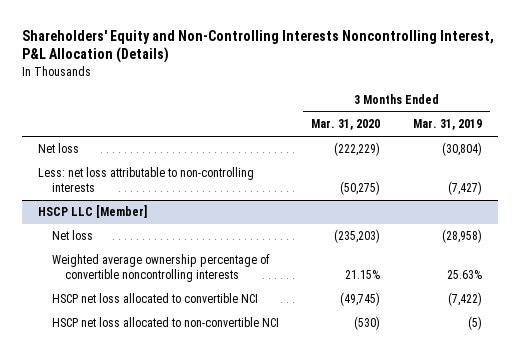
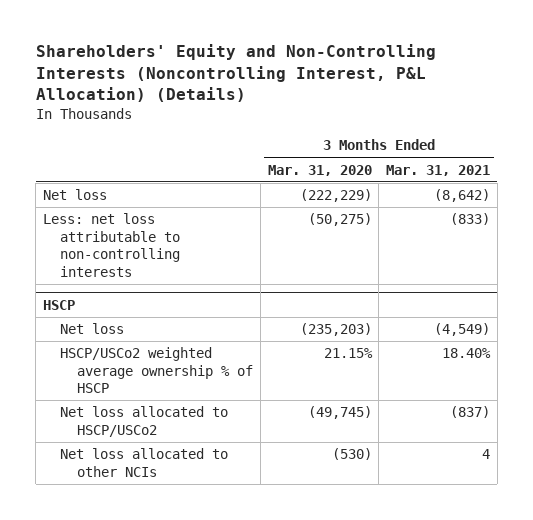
[21,29,494,64] Shareholders' Equity and Non-Controlling Interests Noncontrolling Interest, P&L Allocation (Details) -> [35,44,436,103] Shareholders' Equity and Non-Controlling Interests (Noncontrolling Interest, P&L Allocation) (Details)
[413,119,483,131] Mar. 31, 2019 -> none
none -> [386,164,491,176] Mar. 31, 2021
[38,205,148,219] HSCP LLC [Member] -> [42,299,75,310] HSCP
[51,254,270,283] Weighted average ownership percentage of convertible noncontrolling interests -> [60,347,254,394] HSCP/USCo2 weighted average ownership % of HSCP
[51,293,258,304] HSCP net loss allocated to convertible NCI -> [60,406,229,437] Net loss allocated to HSCP/USCo2
[51,317,279,328] HSCP net loss allocated to non-convertible NCI -> [60,448,229,477] Net loss allocated to other NCIs

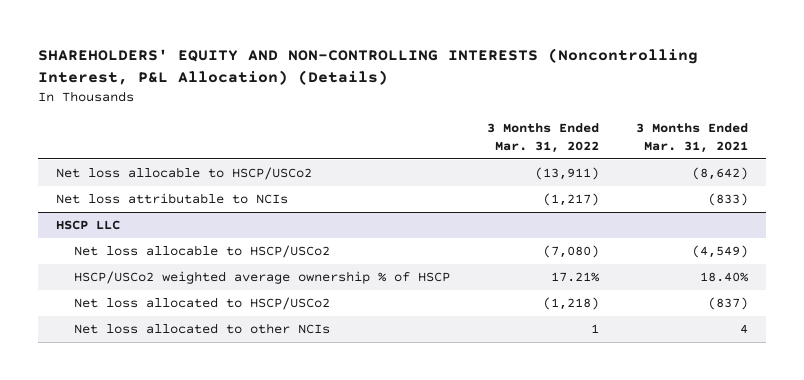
[35,44,436,103] Shareholders' Equity and Non-Controlling Interests (Noncontrolling Interest, P&L Allocation) (Details) -> [37,47,698,85] SHAREHOLDERS' EQUITY AND NON-CONTROLLING INTERESTS (Noncontrolling Interest, P&L Allocation) (Details)
[267,164,372,176] Mar. 31, 2020 -> none
none -> [486,123,599,154] 3 Months Ended Mar. 31, 2022
[42,189,107,201] Net loss -> [56,167,313,181] Net loss allocable to HSCP/USCo2
[42,213,181,277] Less: net loss attributable to non-controlling interests -> [56,193,289,205] Net loss attributable to NCIs
[42,299,75,310] HSCP -> [56,220,121,231] HSCP LLC
[60,323,125,335] Net loss -> [73,245,330,259] Net loss allocable to HSCP/USCo2

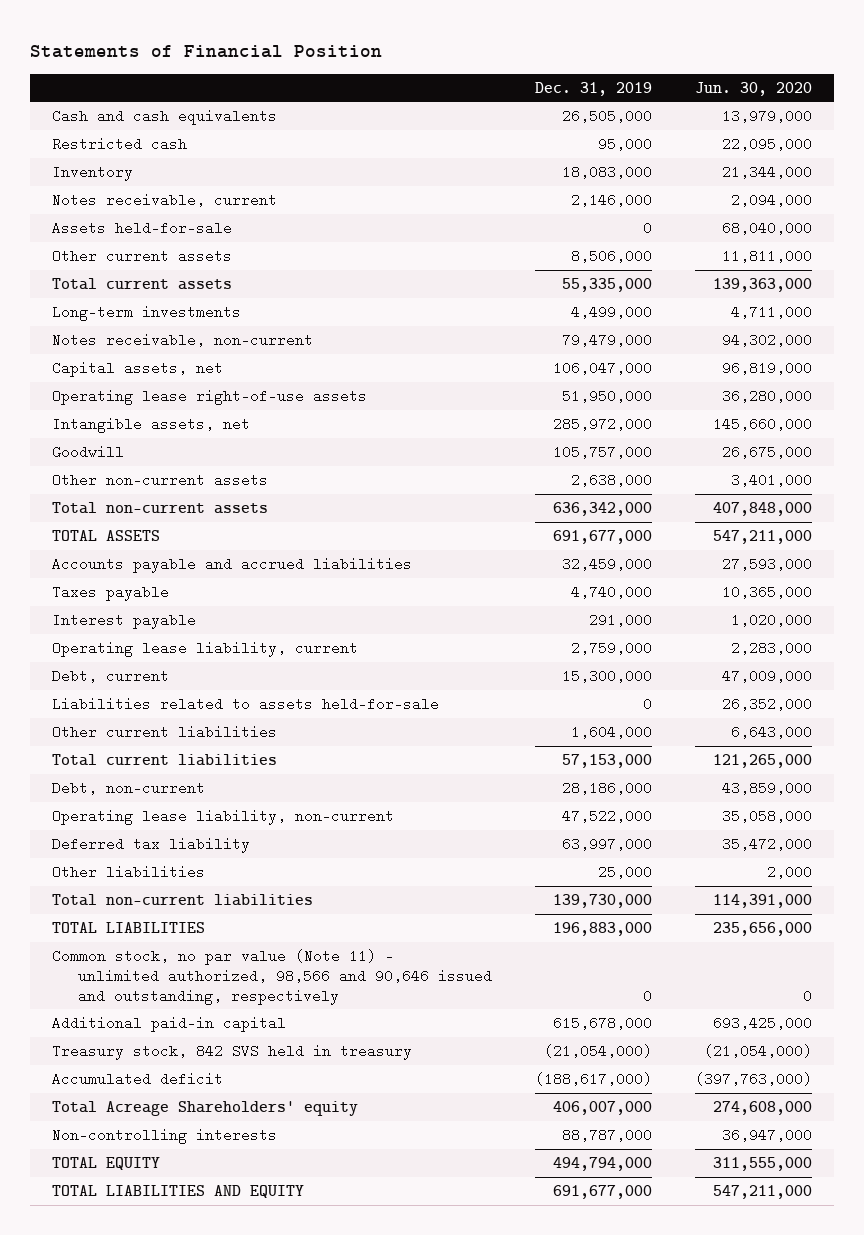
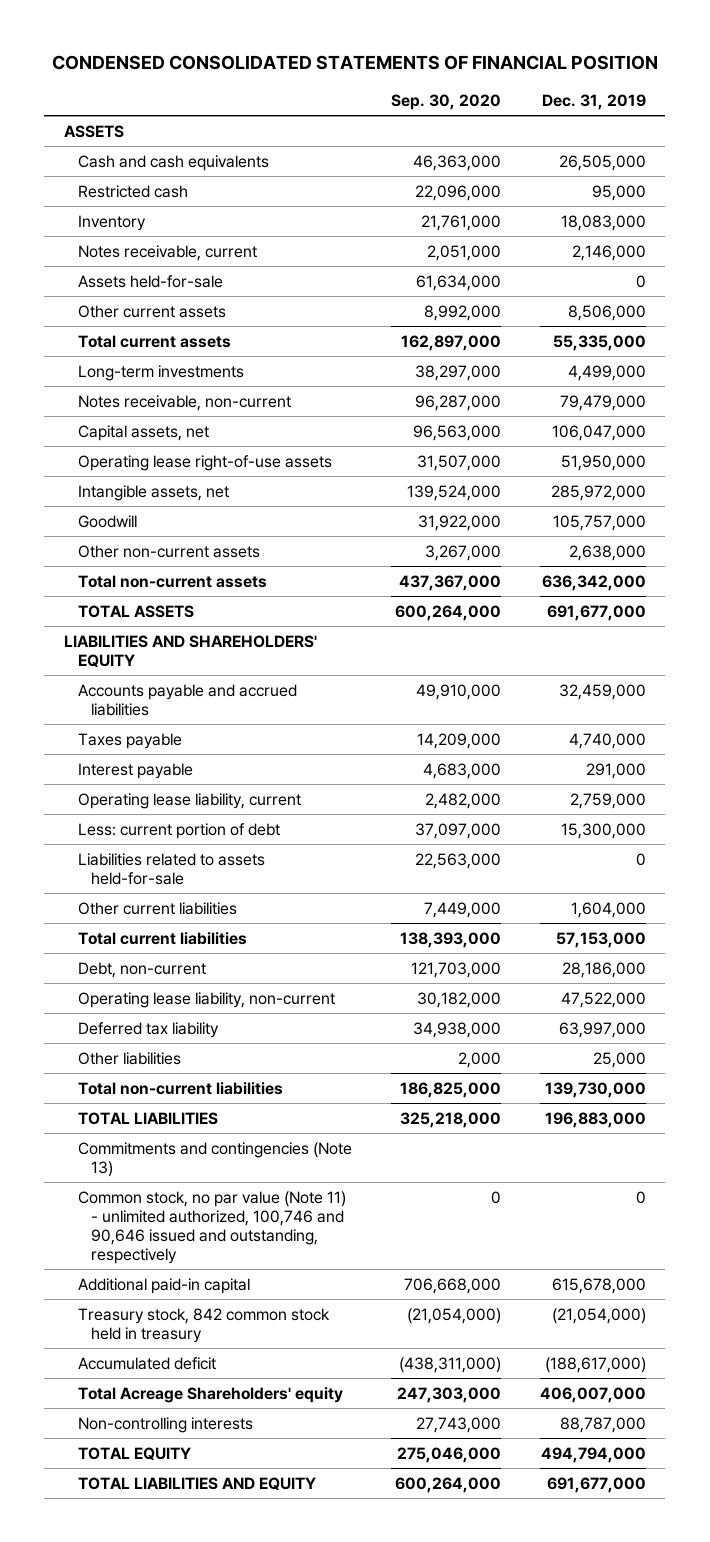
[29,44,382,58] Statements of Financial Position -> [51,55,658,71] CONDENSED CONSOLIDATED STATEMENTS OF FINANCIAL POSITION
[695,81,813,96] Jun. 30, 2020 -> none
none -> [390,94,501,111] Sep. 30, 2020
none -> [63,124,124,138] ASSETS
none -> [63,634,317,667] LIABILITIES AND SHAREHOLDERS' EQUITY
[51,668,169,683] Debt, current -> [77,822,280,839] Less: current portion of debt
none -> [77,1141,352,1177] Commitments and contingencies (Note 13)
[51,948,492,1005] Common stock, no par value (Note 11) - unlimited authorized, 98,566 and 90,646 issued and outstanding, respectively -> [77,1190,346,1264] Common stock, no par value (Note 11) - unlimited authorized, 100,746 and 90,646 issued and outstanding, respectively
[51,1043,412,1060] Treasury stock, 842 SVS held in treasury -> [77,1307,330,1343] Treasury stock, 842 common stock held in treasury

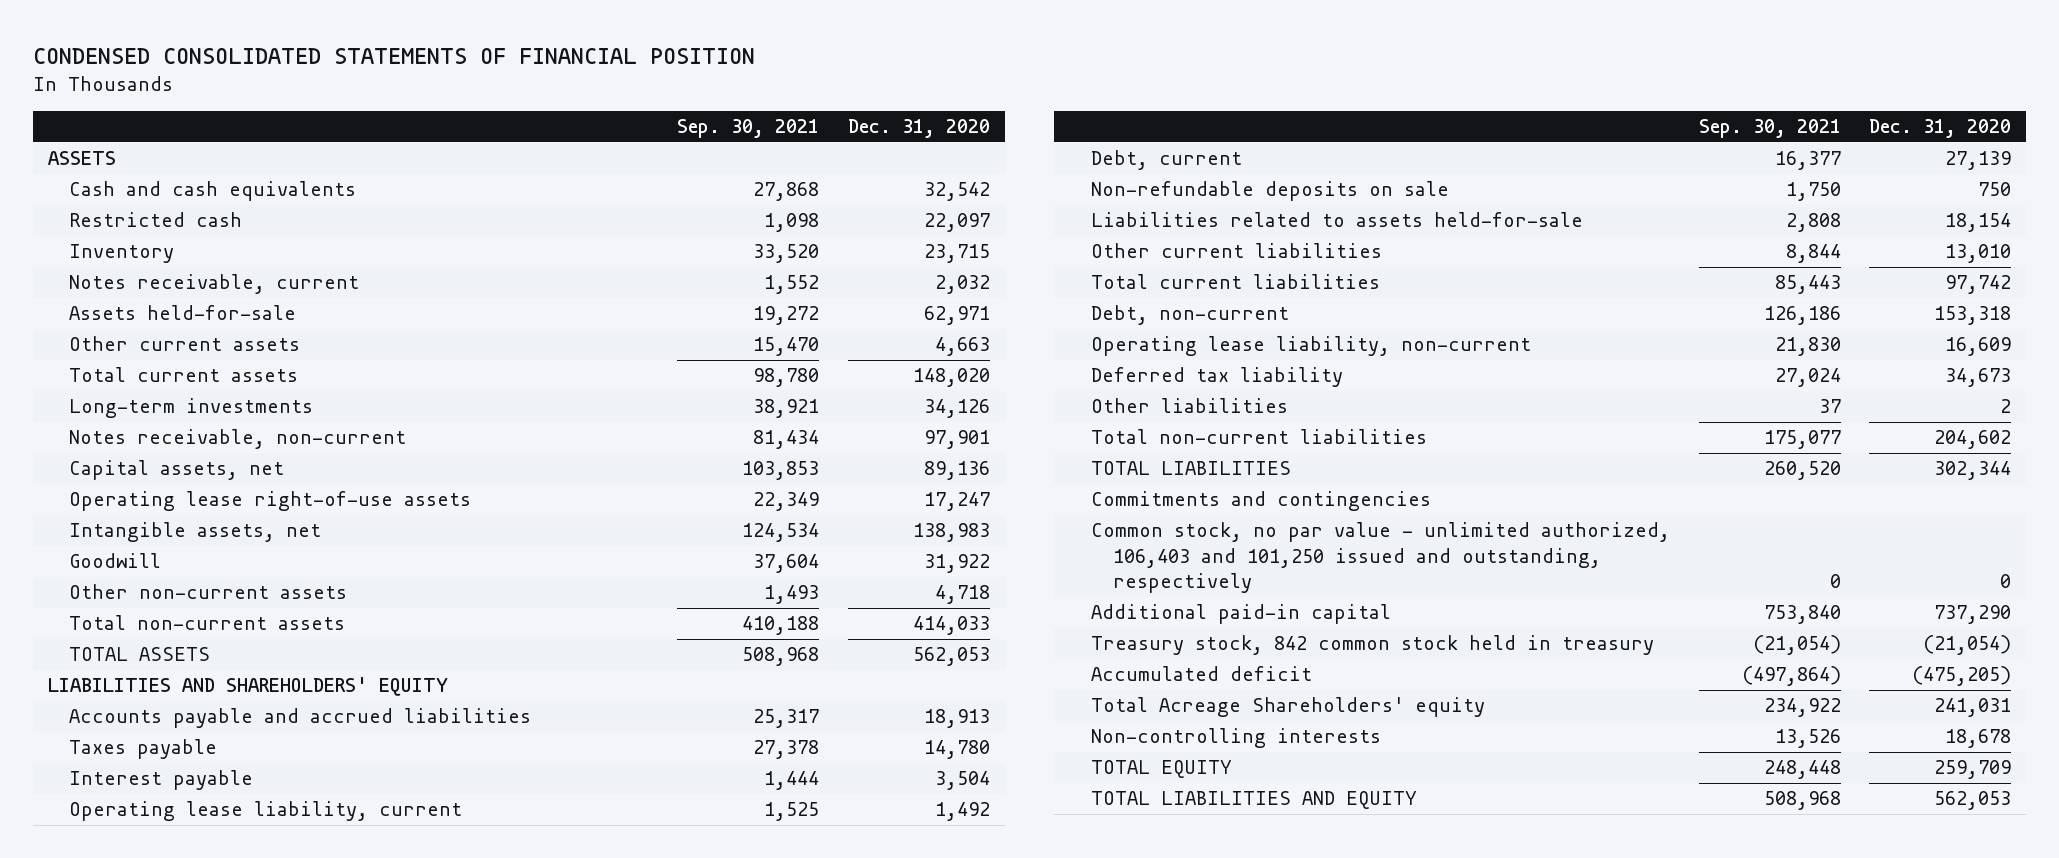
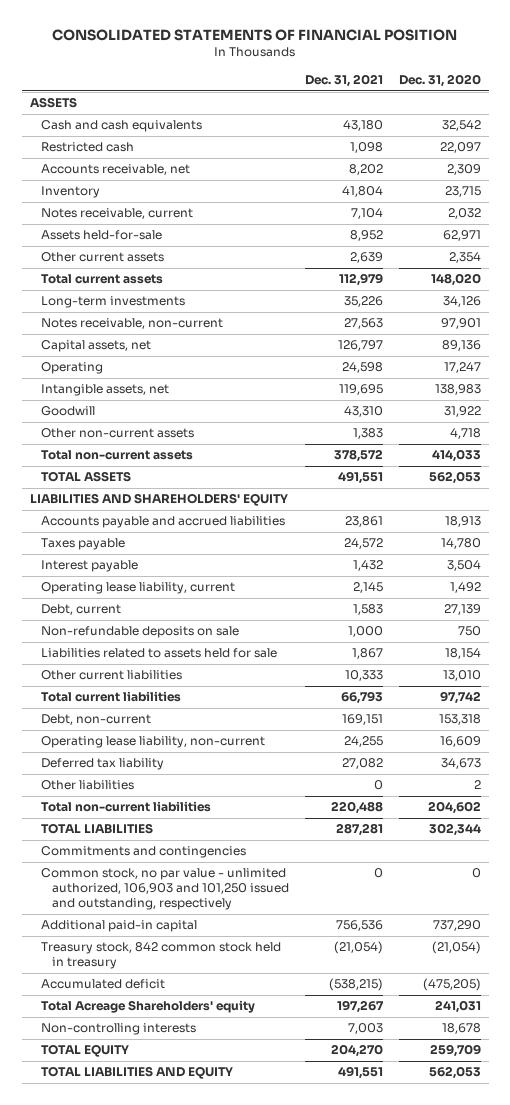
[33,48,756,65] CONDENSED CONSOLIDATED STATEMENTS OF FINANCIAL POSITION -> [52,29,458,42] CONSOLIDATED STATEMENTS OF FINANCIAL POSITION
[677,119,820,139] Sep. 30, 2021 -> none
none -> [304,73,383,87] Dec. 31, 2021
none -> [40,164,190,176] Accounts receivable, net
[935,337,991,357] 4,663 -> [448,252,481,264] 2,354
[69,491,472,512] Operating lease right-of-use assets -> [40,362,103,375] Operating
[1090,212,1583,228] Liabilities related to assets held-for-sale -> [40,648,277,659] Liabilities related to assets held for sale
[1090,522,1670,594] Common stock, no par value - unlimited authorized, 106,403 and 101,250 issued and outstanding, respectively -> [40,868,290,911] Common stock, no par value - unlimited authorized, 106,903 and 101,250 issued and outstanding, respectively

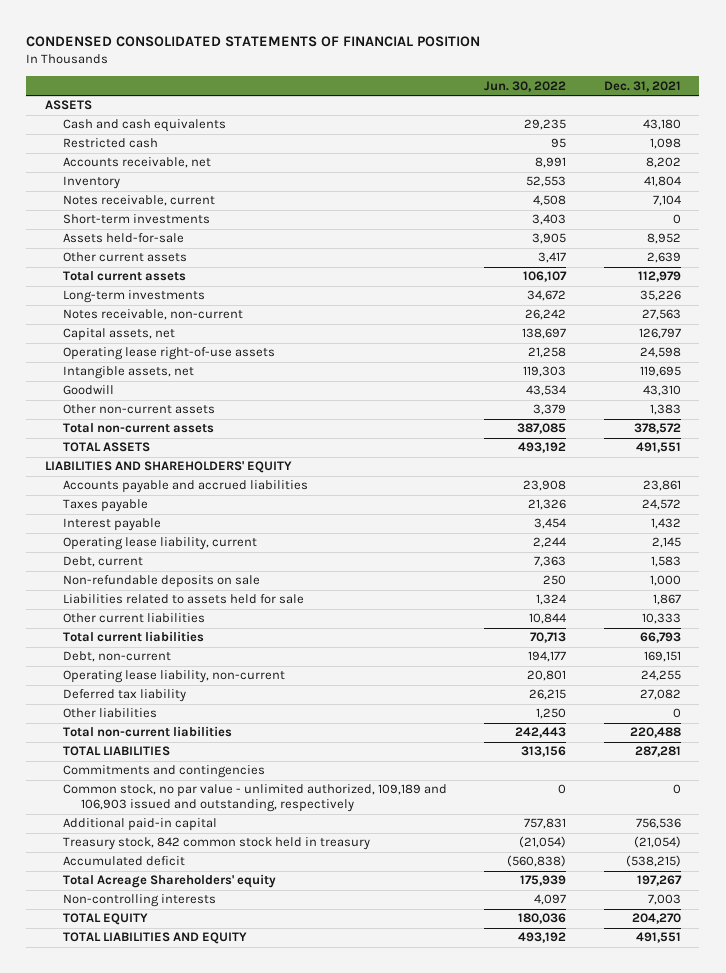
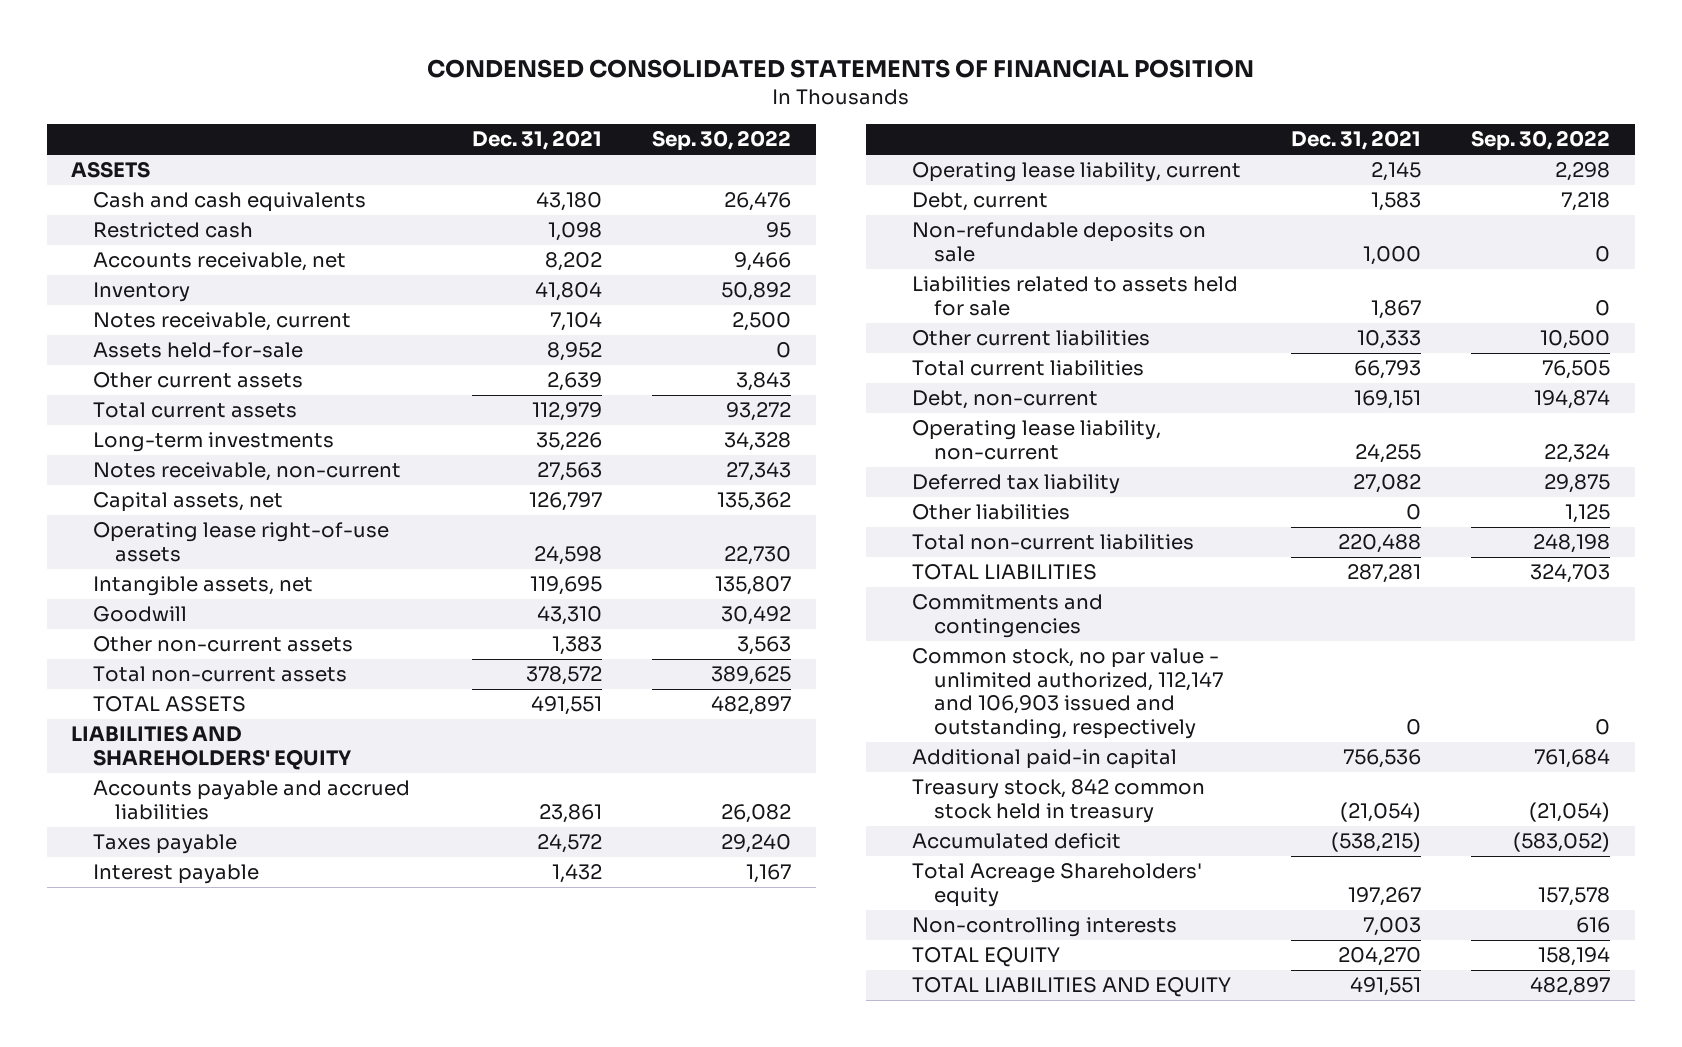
[484,80,567,92] Jun. 30, 2022 -> none
none -> [651,130,791,152] Sep. 30, 2022
[62,214,210,225] Short-term investments -> none
[62,784,447,813] Common stock, no par value - unlimited authorized, 109,189 and 106,903 issued and outstanding, respectively -> [912,648,1224,740] Common stock, no par value - unlimited authorized, 112,147 and 106,903 issued and outstanding, respectively

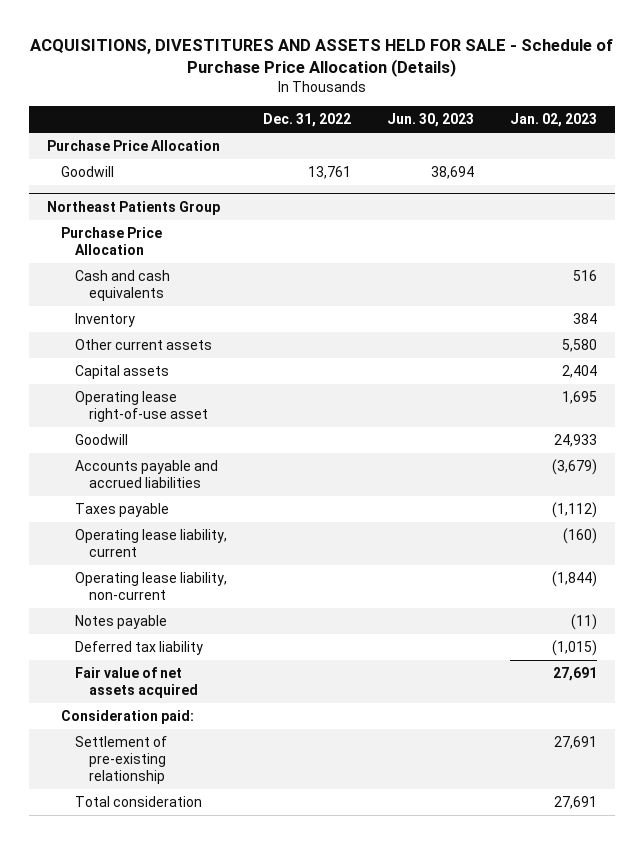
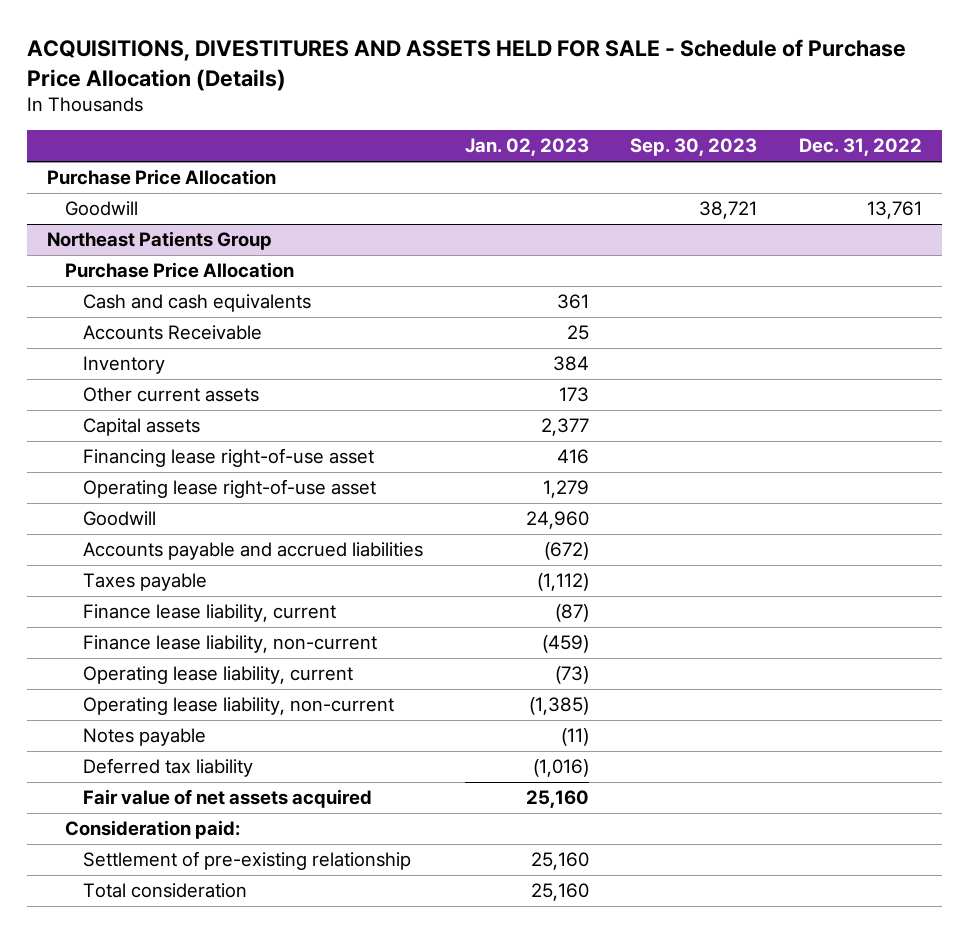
[387,113,475,128] Jun. 30, 2023 -> none
none -> [630,138,758,157] Sep. 30, 2023
[573,270,598,282] 516 -> [556,294,589,310] 361
none -> [83,325,263,341] Accounts Receivable
[562,339,598,353] 5,580 -> [558,387,589,403] 173
[562,365,598,379] 2,404 -> [540,418,589,437] 2,377
none -> [83,448,375,468] Financing lease right-of-use asset
[562,391,598,405] 1,695 -> [542,480,589,499] 1,279
[554,434,598,448] 24,933 -> [525,511,589,530] 24,960
[552,459,598,476] (3,679) -> [543,542,589,561] (672)
none -> [83,604,337,623] Finance lease liability, current
none -> [83,635,378,654] Finance lease liability, non-current
[563,528,598,545] (160) -> [554,666,589,685] (73)
[552,571,598,588] (1,844) -> [528,697,589,716] (1,385)
[552,640,598,657] (1,015) -> [532,759,589,778] (1,016)
[553,667,598,682] 27,691 -> [525,790,589,809] 25,160
[554,736,598,750] 27,691 -> [530,852,589,871] 25,160
[554,796,598,810] 27,691 -> [530,883,589,902] 25,160

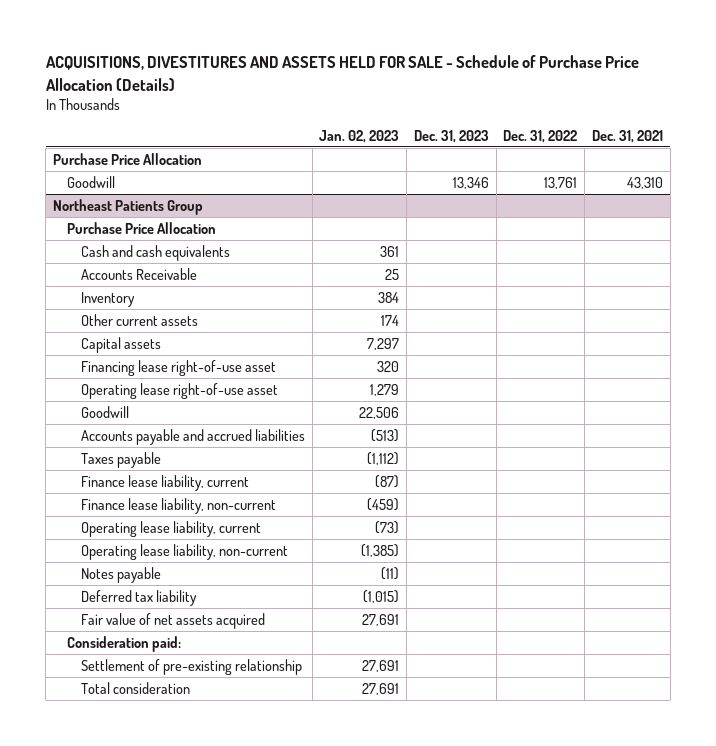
[630,138,758,157] Sep. 30, 2023 -> none
none -> [413,129,489,143] Dec. 31, 2023
none -> [591,129,663,143] Dec. 31, 2021
[558,387,589,403] 173 -> [381,314,400,326] 174
[540,418,589,437] 2,377 -> [367,337,400,350] 7,297
[556,449,589,465] 416 -> [377,360,400,372] 320
[525,511,589,530] 24,960 -> [359,406,400,419] 22,506
[543,542,589,561] (672) -> [371,428,400,442] (513)
[532,759,589,778] (1,016) -> [363,589,400,603] (1,015)
[525,790,589,809] 25,160 -> [362,613,400,626] 27,691
[530,852,589,871] 25,160 -> [362,659,400,672] 27,691
[530,883,589,902] 25,160 -> [362,682,400,695] 27,691

